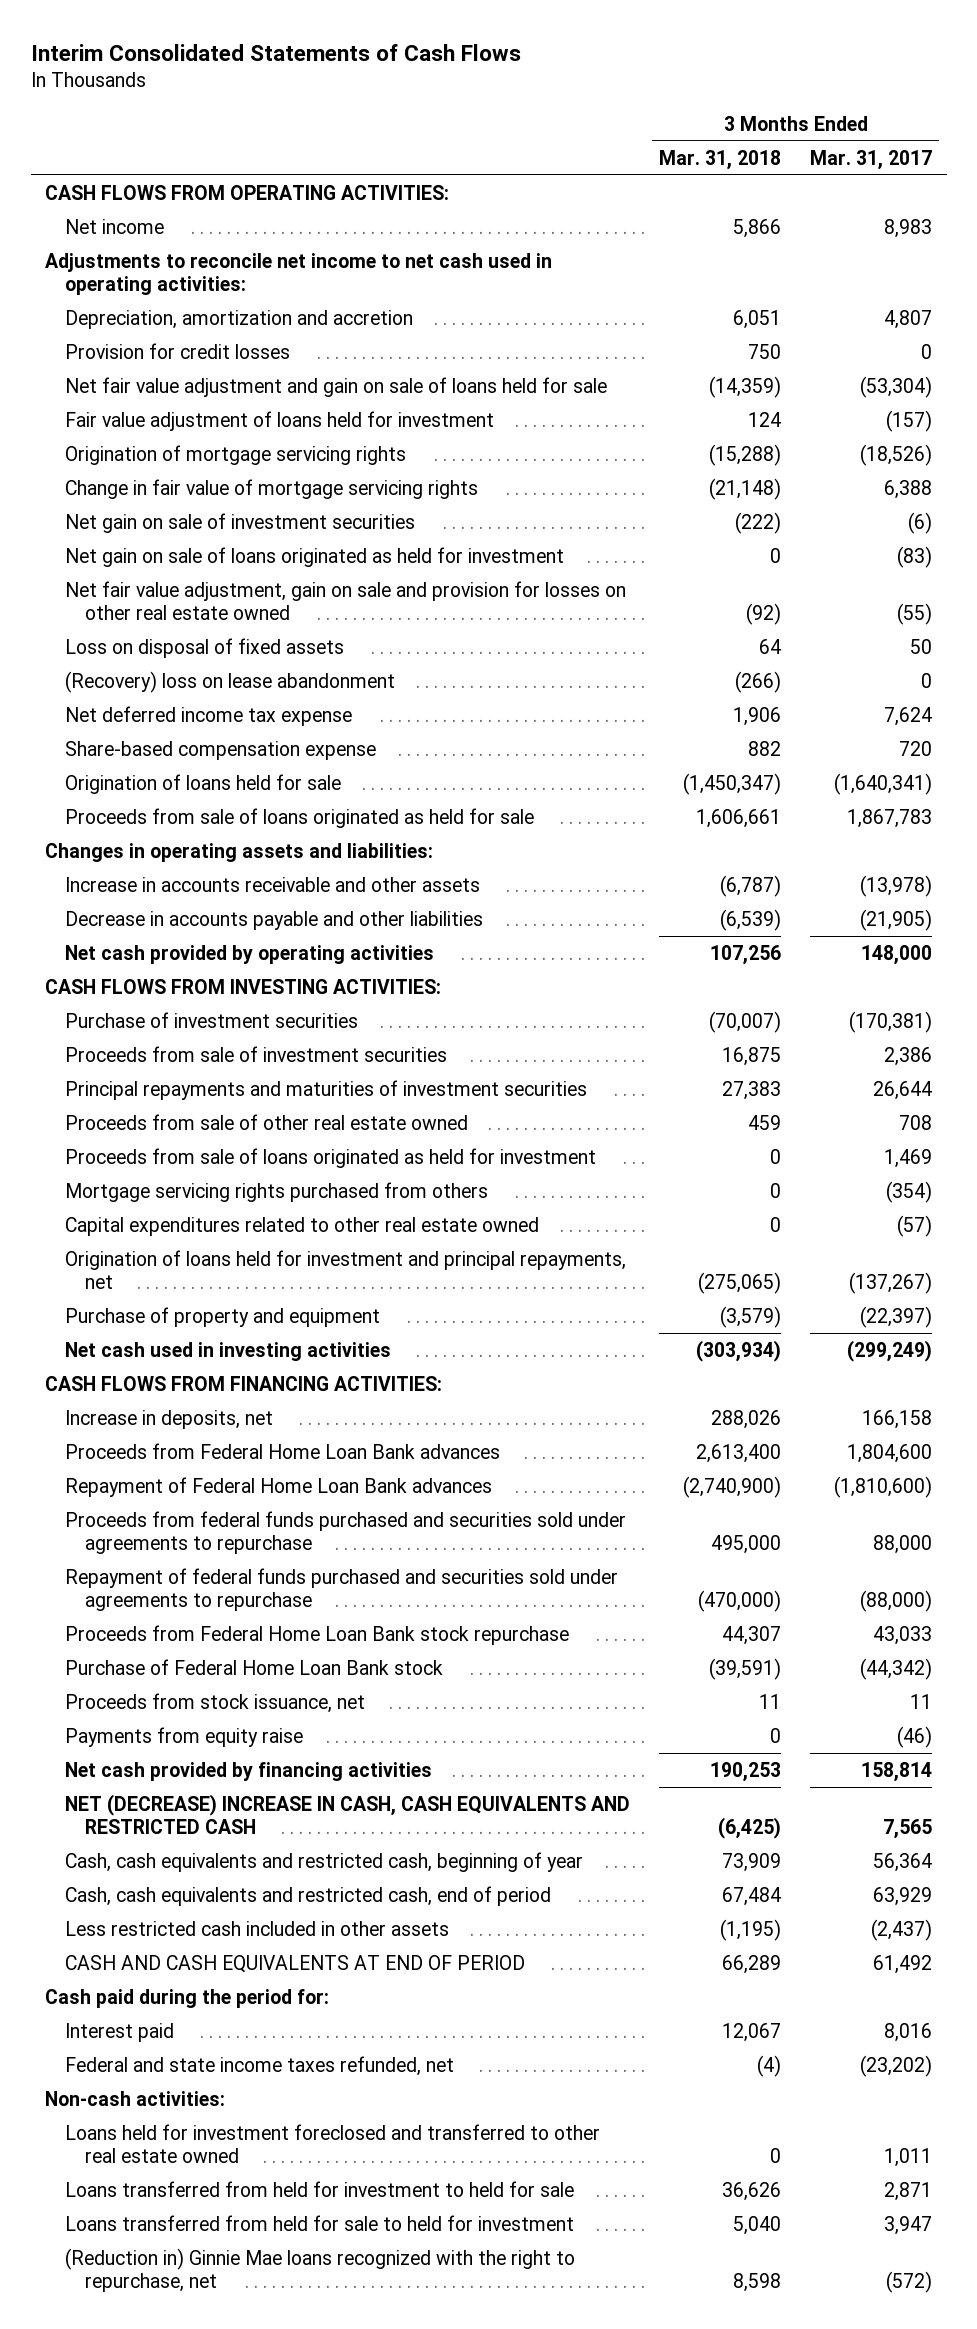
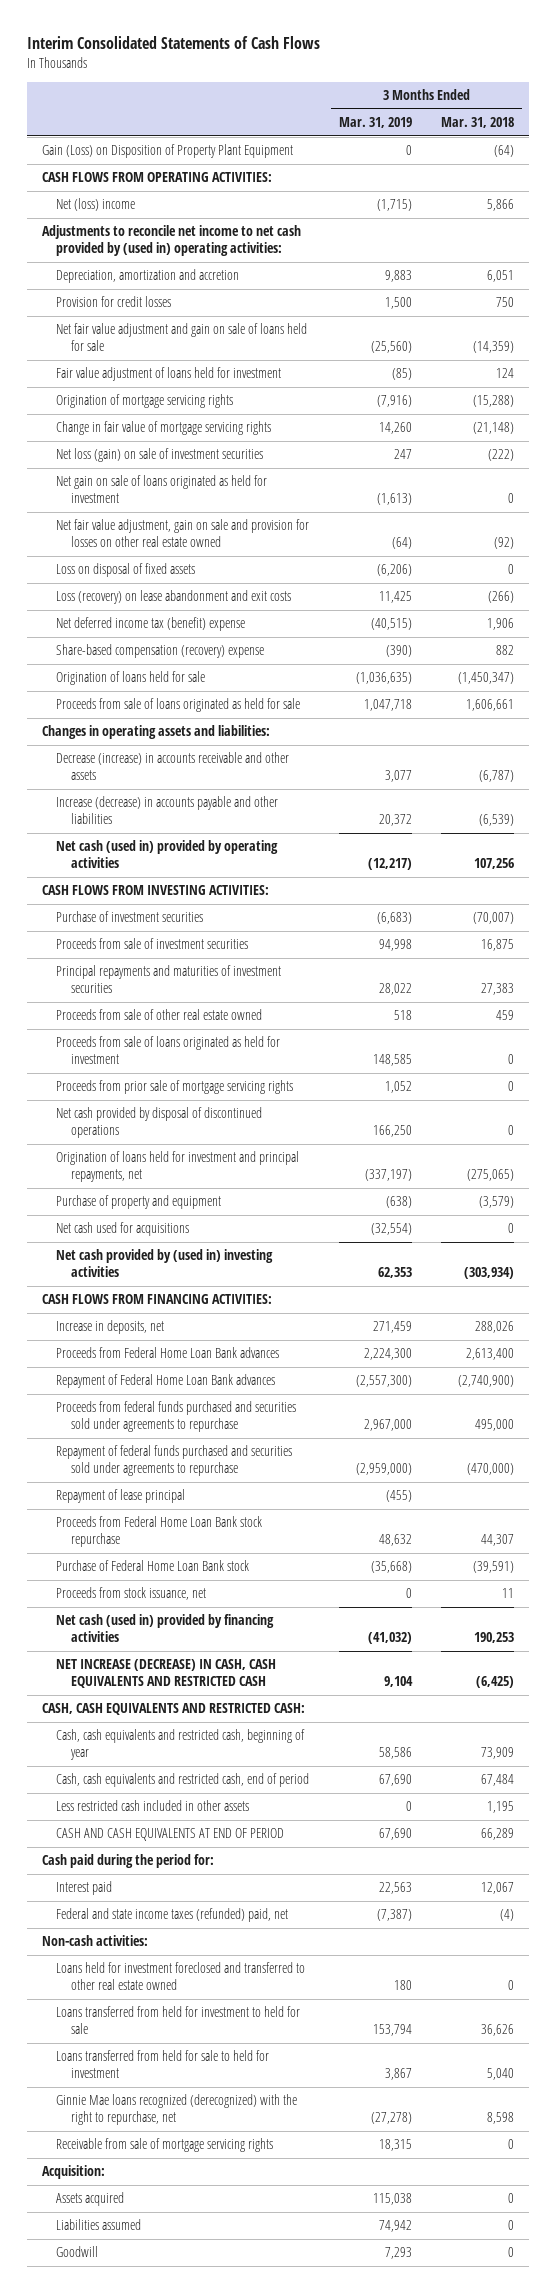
[810,149,933,170] Mar. 31, 2017 -> none
none -> [338,117,412,129] Mar. 31, 2019
none -> [41,144,293,159] Gain (Loss) on Disposition of Property Plant Equipment
[65,218,165,234] Net income -> [56,198,136,212] Net (loss) income
[45,252,553,295] Adjustments to reconcile net income to net cash used in operating activities: -> [41,225,301,257] Adjustments to reconcile net income to net cash provided by (used in) operating activities:
[65,512,416,533] Net gain on sale of investment securities -> [56,448,264,463] Net loss (gain) on sale of investment securities
[759,638,782,654] 64 -> [508,564,515,575] 0
[65,670,396,693] (Recovery) loss on lease abandonment -> [56,590,292,605] Loss (recovery) on lease abandonment and exit costs
[65,705,353,726] Net deferred income tax expense -> [56,617,246,632] Net deferred income tax (benefit) expense
[65,740,377,760] Share-based compensation expense -> [56,644,265,659] Share-based compensation (recovery) expense
[65,876,481,892] Increase in accounts receivable and other assets -> [56,752,290,781] Decrease (increase) in accounts receivable and other assets
[65,910,484,930] Decrease in accounts payable and other liabilities -> [56,796,279,825] Increase (decrease) in accounts payable and other liabilities
[65,944,435,964] Net cash provided by operating activities -> [56,840,279,869] Net cash (used in) provided by operating activities
[65,1181,489,1202] Mortgage servicing rights purchased from others -> none
[65,1216,540,1236] Capital expenditures related to other real estate owned -> none
none -> [56,1080,294,1095] Proceeds from prior sale of mortgage servicing rights
none -> [56,1107,263,1139] Net cash provided by disposal of discontinued operations
none -> [56,1222,190,1237] Net cash used for acquisitions
[65,1341,392,1361] Net cash used in investing activities -> [56,1249,274,1278] Net cash provided by (used in) investing activities
none -> [56,1489,186,1504] Repayment of lease principal
[65,1726,304,1747] Payments from equity raise -> none
[65,1761,433,1781] Net cash provided by financing activities -> [56,1614,275,1643] Net cash (used in) provided by financing activities
[65,1793,631,1834] NET (DECREASE) INCREASE IN CASH, CASH EQUIVALENTS AND RESTRICTED CASH -> [56,1659,277,1689] NET INCREASE (DECREASE) IN CASH, CASH EQUIVALENTS AND RESTRICTED CASH
none -> [41,1703,305,1716] CASH, CASH EQUIVALENTS AND RESTRICTED CASH:
[720,1918,782,1941] (1,195) -> [487,1801,515,1814] 1,195
[65,2055,455,2076] Federal and state income taxes refunded, net -> [56,1908,289,1923] Federal and state income taxes (refunded) paid, net
[65,2247,576,2292] (Reduction in) Ginnie Mae loans recognized with the right to repurchase, net -> [56,2094,298,2126] Ginnie Mae loans recognized (derecognized) with the right to repurchase, net
none -> [56,2138,274,2153] Receivable from sale of mortgage servicing rights
none -> [41,2165,105,2180] Acquisition:
none -> [56,2192,125,2207] Assets acquired
none -> [56,2219,142,2231] Liabilities assumed
none -> [56,2246,99,2258] Goodwill

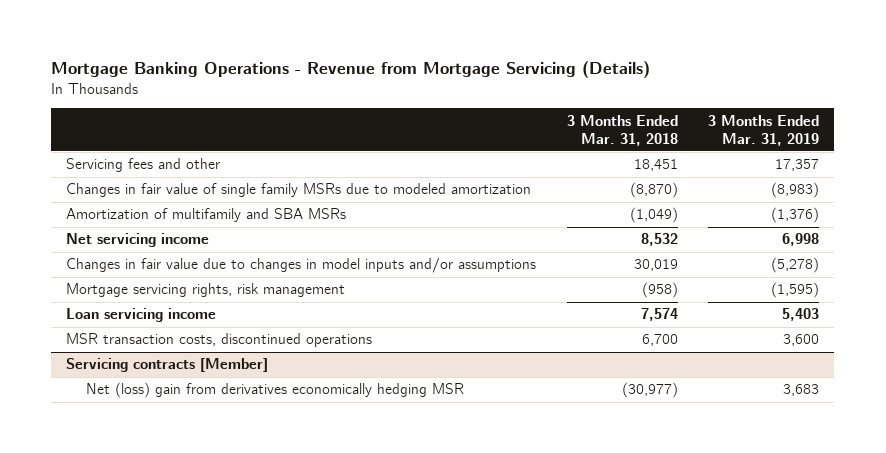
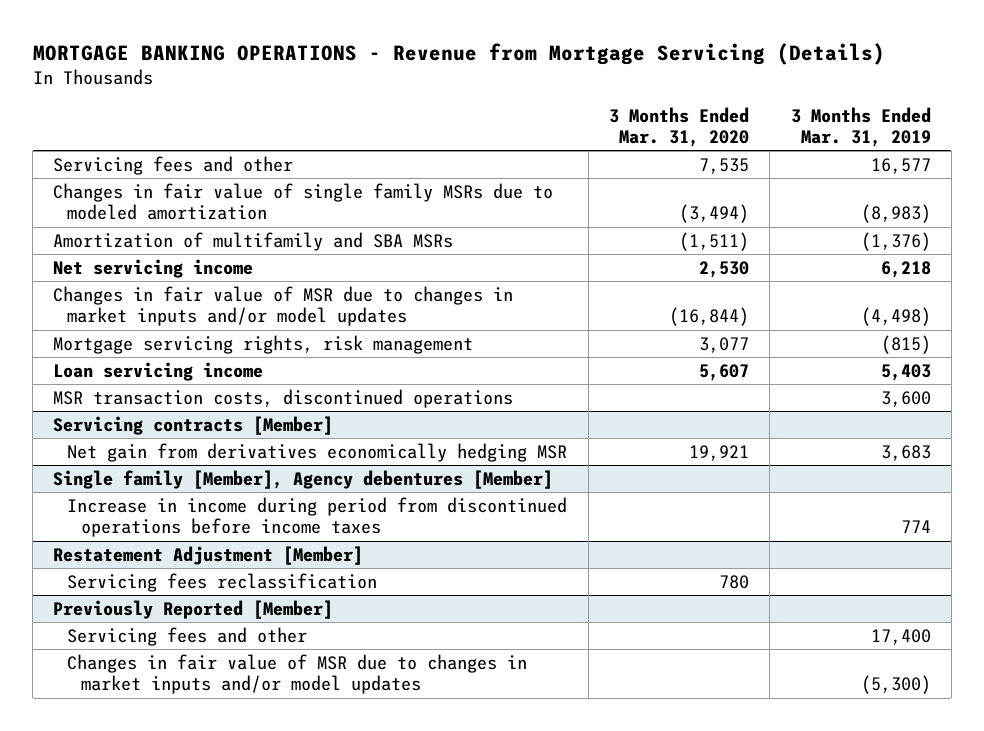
[51,60,651,78] Mortgage Banking Operations - Revenue from Mortgage Servicing (Details) -> [32,43,885,66] MORTGAGE BANKING OPERATIONS - Revenue from Mortgage Servicing (Details)
[566,114,678,146] 3 Months Ended Mar. 31, 2018 -> none
none -> [608,106,749,148] 3 Months Ended Mar. 31, 2020
[775,159,820,172] 17,357 -> [870,157,931,174] 16,577
[782,233,820,247] 6,998 -> [880,260,931,278] 6,218
[66,257,537,274] Changes in fair value due to changes in model inputs and/or assumptions -> [53,285,514,327] Changes in fair value of MSR due to changes in market inputs and/or model updates
[771,257,820,274] (5,278) -> [860,307,931,327] (4,498)
[771,282,820,299] (1,595) -> [880,334,931,354] (815)
[85,382,464,399] Net (loss) gain from derivatives economically hedging MSR -> [67,442,568,462] Net gain from derivatives economically hedging MSR
none -> [53,469,554,489] Single family [Member], Agency debentures [Member]
none -> [67,496,568,538] Increase in income during period from discontinued operations before income taxes
none -> [53,545,364,565] Restatement Adjustment [Member]
none -> [67,572,378,592] Servicing fees reclassification
none -> [53,599,334,619] Previously Reported [Member]
none -> [67,626,308,646] Servicing fees and other
none -> [67,653,528,695] Changes in fair value of MSR due to changes in market inputs and/or model updates

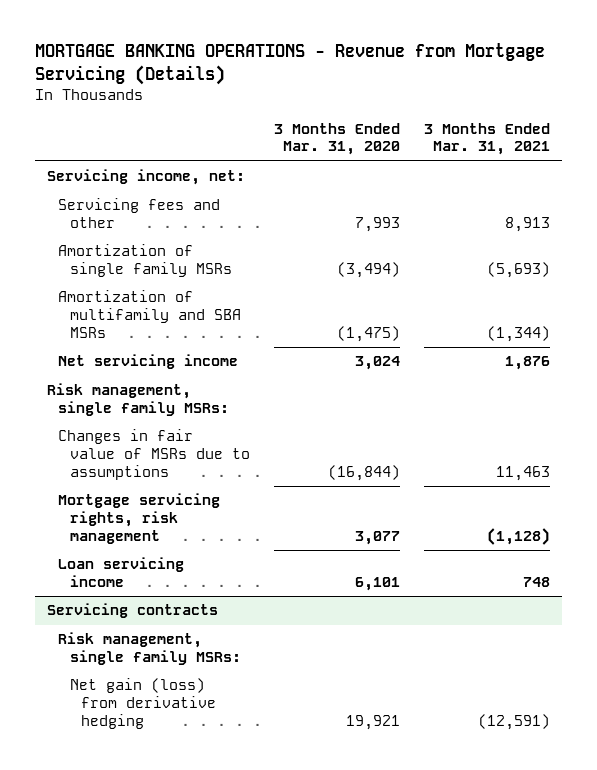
[790,106,931,148] 3 Months Ended Mar. 31, 2019 -> none
none -> [423,122,550,156] 3 Months Ended Mar. 31, 2021
none -> [46,169,245,186] Servicing income, net:
[698,157,749,174] 7,535 -> [354,217,400,233] 7,993
[53,182,554,221] Changes in fair value of single family MSRs due to modeled amortization -> [58,244,232,278] Amortization of single family MSRs
[678,231,749,251] (1,511) -> [336,325,400,342] (1,475)
[698,260,749,278] 2,530 -> [354,356,400,371] 3,024
none -> [46,383,230,417] Risk management, single family MSRs:
[53,285,514,327] Changes in fair value of MSR due to changes in market inputs and/or model updates -> [58,429,250,480] Changes in fair value of MSRs due to assumptions
[53,388,514,408] MSR transaction costs, discontinued operations -> none
[53,469,554,489] Single family [Member], Agency debentures [Member] -> none
[67,496,568,538] Increase in income during period from discontinued operations before income taxes -> none
[53,545,364,565] Restatement Adjustment [Member] -> none
[67,572,378,592] Servicing fees reclassification -> none
[53,599,334,619] Previously Reported [Member] -> none
[67,626,308,646] Servicing fees and other -> none
[67,653,528,695] Changes in fair value of MSR due to changes in market inputs and/or model updates -> none
[698,363,749,381] 5,607 -> [354,577,400,592] 6,101
[53,415,334,435] Servicing contracts [Member] -> [46,603,218,619] Servicing contracts
none -> [58,632,241,666] Risk management, single family MSRs:
[67,442,568,462] Net gain from derivatives economically hedging MSR -> [69,678,216,729] Net gain (loss) from derivative hedging

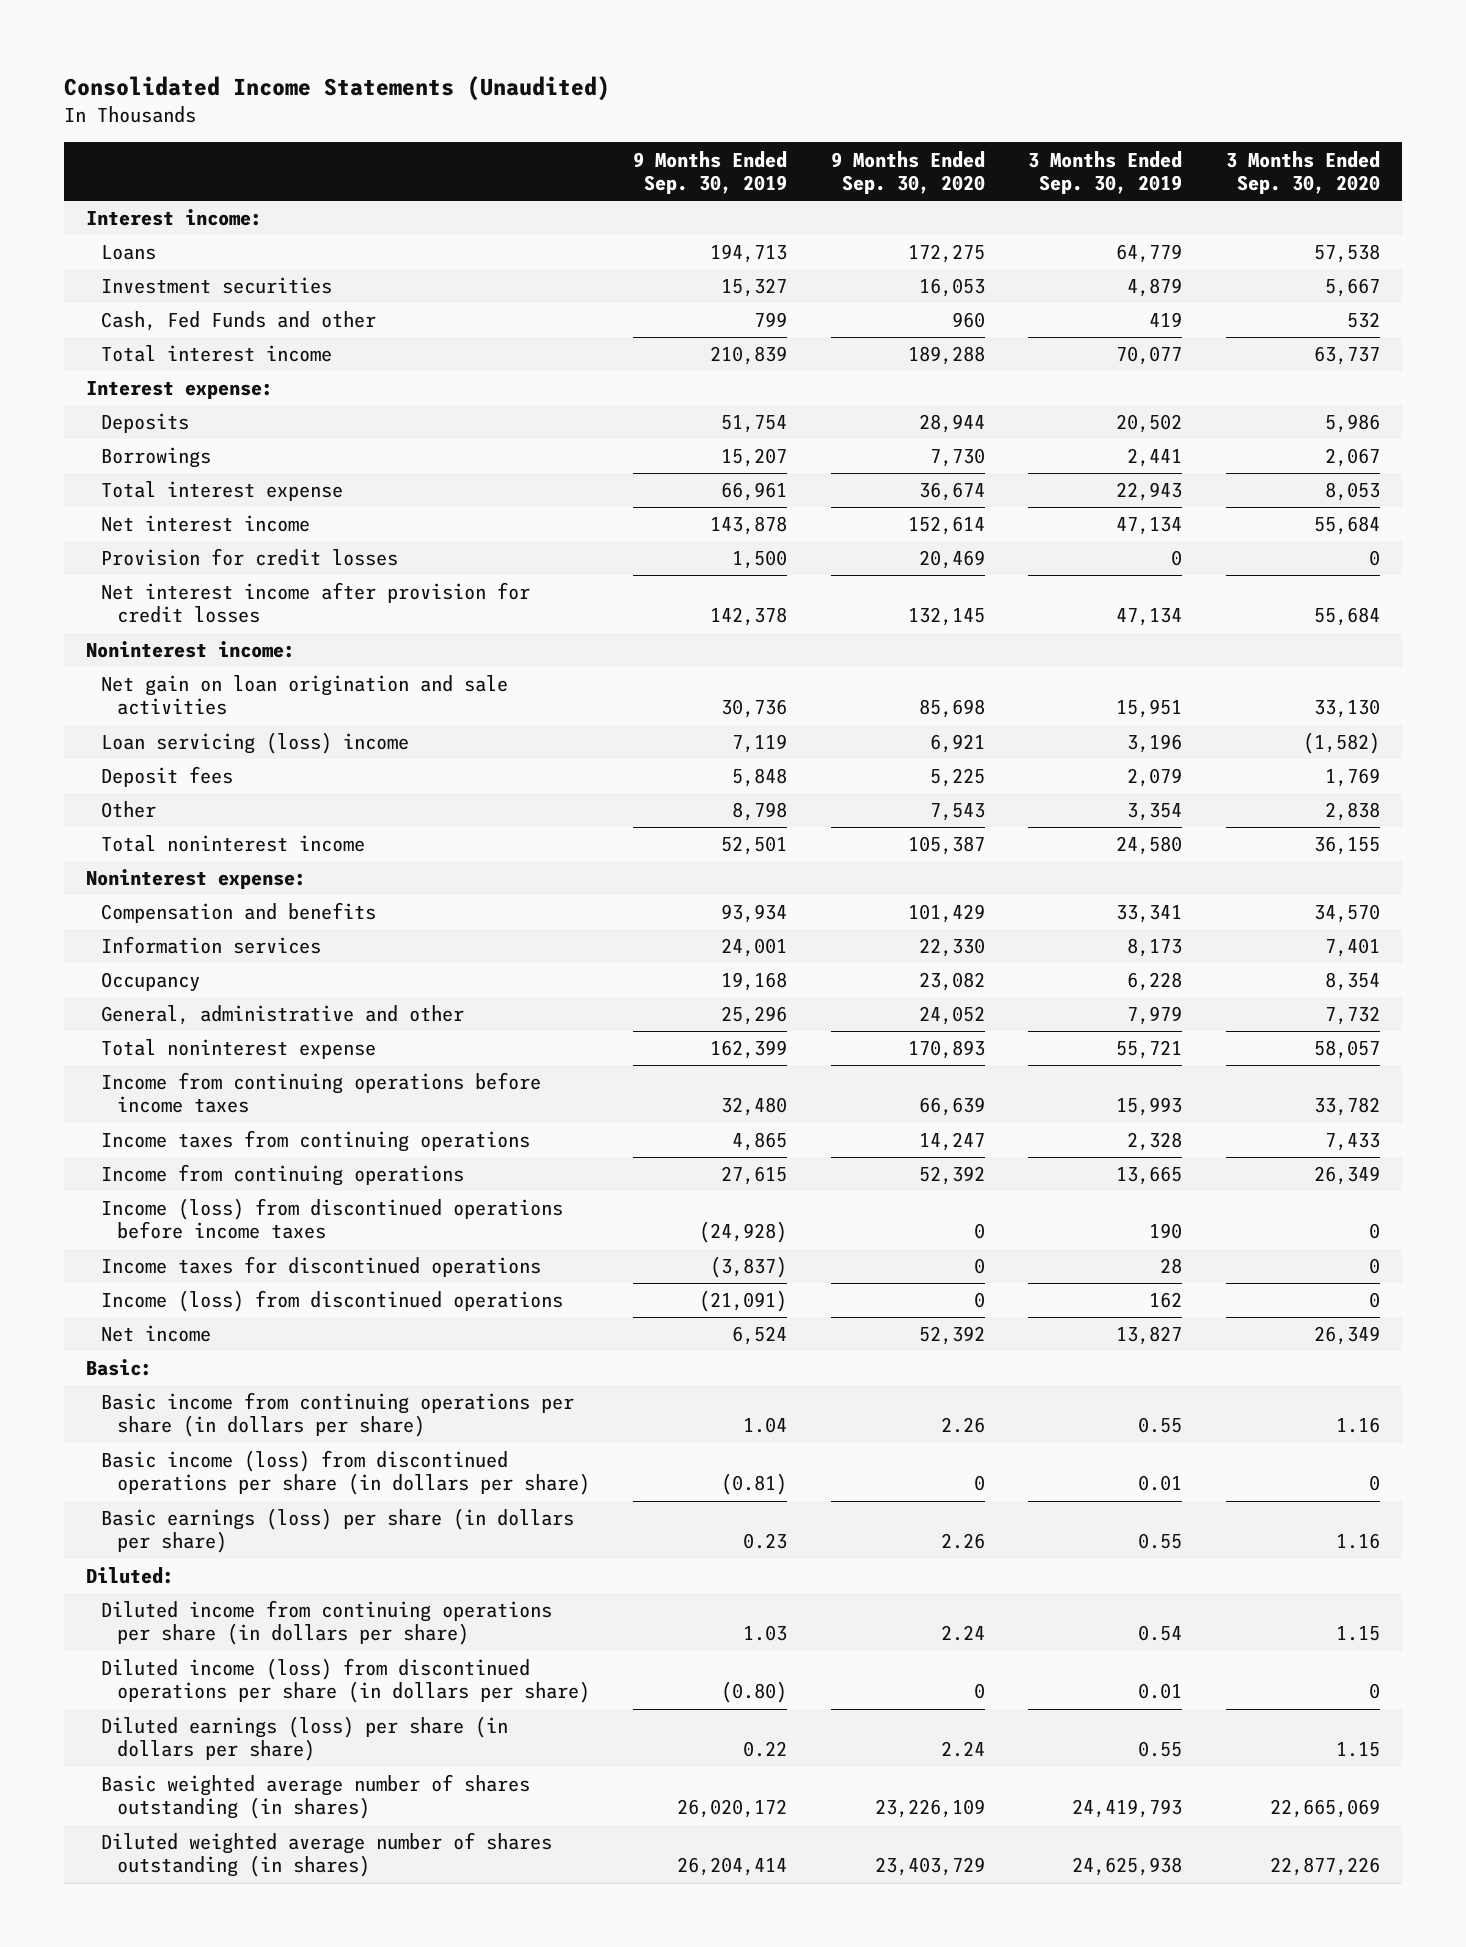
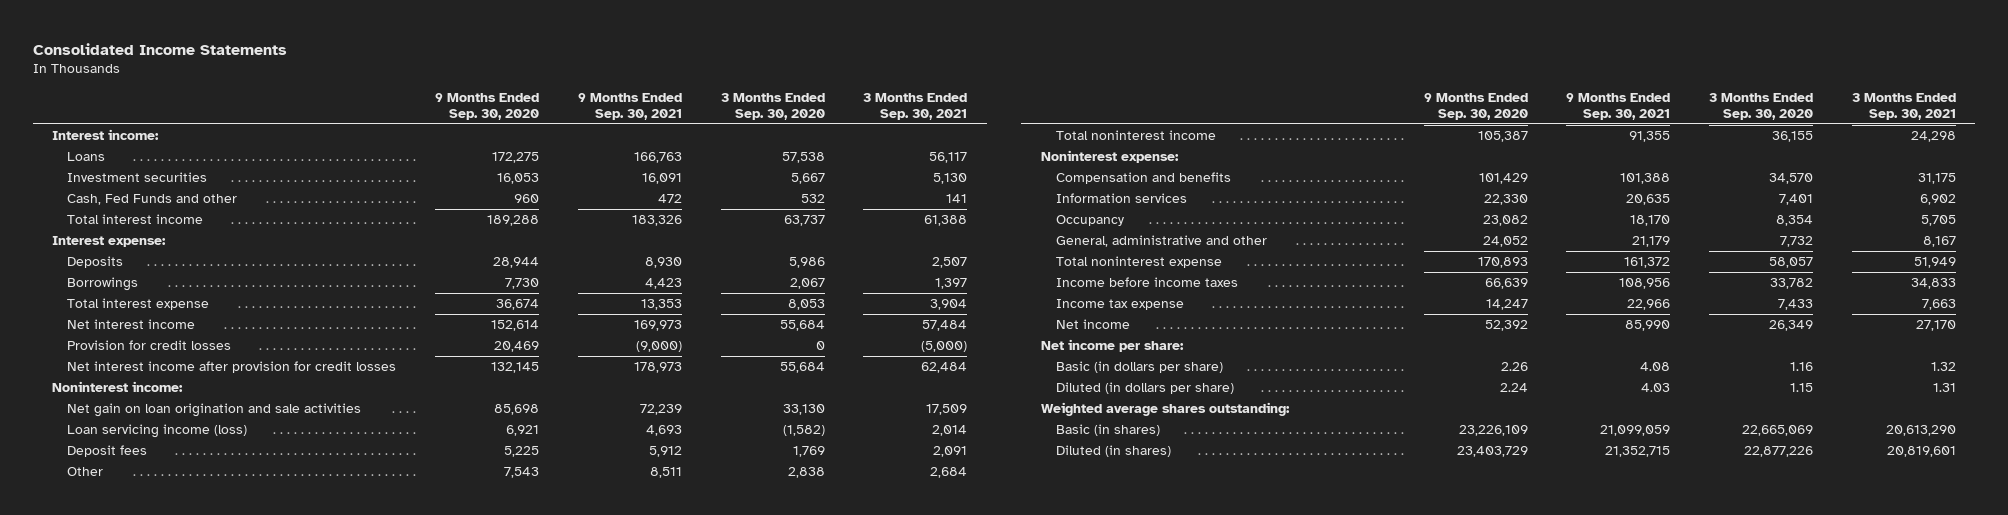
[64,76,611,102] Consolidated Income Statements (Unaudited) -> [32,42,287,55] Consolidated Income Statements
[633,150,788,194] 9 Months Ended Sep. 30, 2019 -> none
[1028,150,1183,194] 3 Months Ended Sep. 30, 2019 -> none
none -> [577,93,682,121] 9 Months Ended Sep. 30, 2021
none -> [863,93,968,121] 3 Months Ended Sep. 30, 2021
[101,732,410,755] Loan servicing (loss) income -> [67,424,248,439] Loan servicing income (loss)
[101,1164,465,1187] Income from continuing operations -> none
[101,1198,564,1240] Income (loss) from discontinued operations before income taxes -> none
[101,1256,542,1278] Income taxes for discontinued operations -> none
[101,1290,564,1313] Income (loss) from discontinued operations -> none
[101,1072,542,1114] Income from continuing operations before income taxes -> [1055,277,1238,288] Income before income taxes
[101,1130,531,1153] Income taxes from continuing operations -> [1055,299,1184,311] Income tax expense
[101,1392,575,1438] Basic income from continuing operations per share (in dollars per share) -> none
[101,1450,590,1496] Basic income (loss) from discontinued operations per share (in dollars per share) -> none
[85,1567,174,1585] Diluted: -> none
[101,1600,553,1646] Diluted income from continuing operations per share (in dollars per share) -> none
[101,1658,590,1704] Diluted income (loss) from discontinued operations per share (in dollars per share) -> none
[85,1359,152,1377] Basic: -> [1040,339,1184,353] Net income per share:
[101,1508,575,1554] Basic earnings (loss) per share (in dollars per share) -> [1055,361,1223,374] Basic (in dollars per share)
[101,1716,509,1762] Diluted earnings (loss) per share (in dollars per share) -> [1055,382,1234,395] Diluted (in dollars per share)
none -> [1040,402,1290,417] Weighted average shares outstanding:
[101,1774,531,1820] Basic weighted average number of shares outstanding (in shares) -> [1055,424,1160,437] Basic (in shares)
[101,1832,553,1878] Diluted weighted average number of shares outstanding (in shares) -> [1055,445,1171,458] Diluted (in shares)

